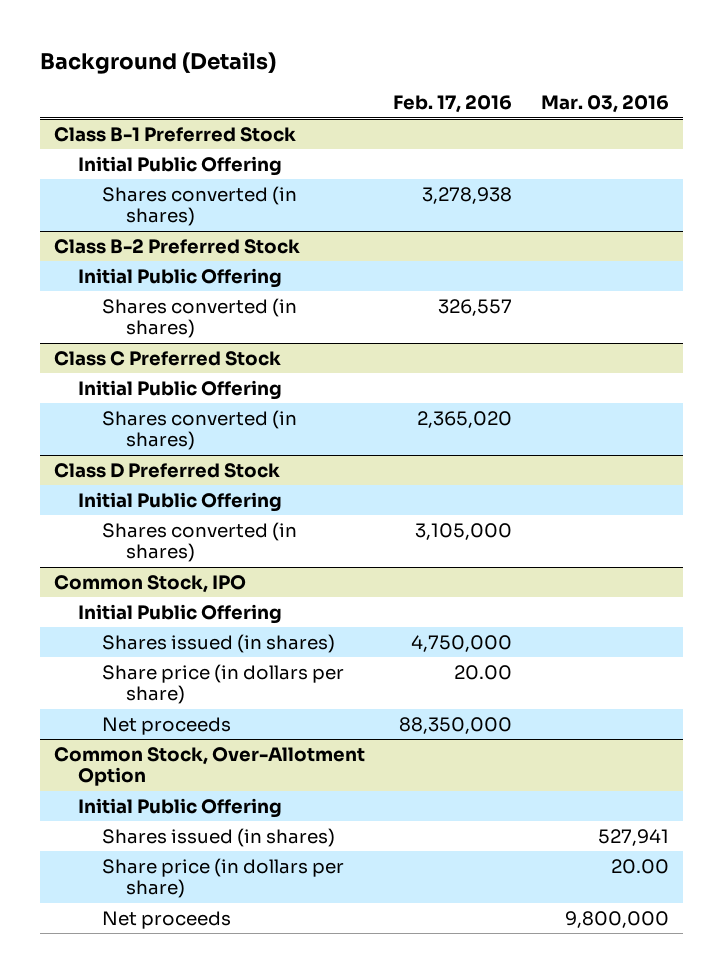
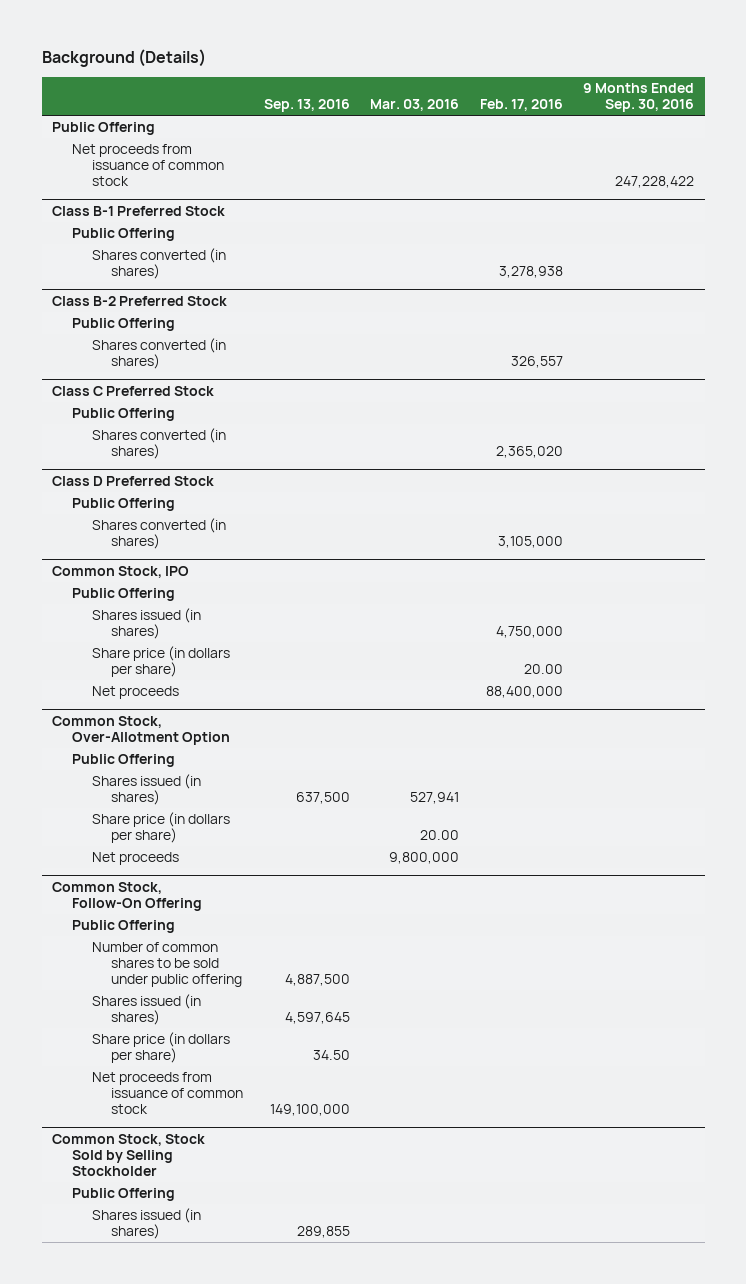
none -> [263,99,350,113] Sep. 13, 2016
none -> [583,83,695,113] 9 Months Ended Sep. 30, 2016
none -> [51,122,155,136] Public Offering
none -> [71,144,224,187] Net proceeds from issuance of common stock
[78,155,283,176] Initial Public Offering -> [71,228,175,242] Public Offering
[78,267,283,288] Initial Public Offering -> [71,318,175,332] Public Offering
[78,379,283,400] Initial Public Offering -> [71,408,175,422] Public Offering
[78,491,283,512] Initial Public Offering -> [71,498,175,512] Public Offering
[78,603,283,624] Initial Public Offering -> [71,588,175,602] Public Offering
[399,716,513,734] 88,350,000 -> [485,686,563,699] 88,400,000
[78,797,283,818] Initial Public Offering -> [71,754,175,768] Public Offering
none -> [51,882,202,912] Common Stock, Follow-On Offering
none -> [71,920,175,934] Public Offering
none -> [91,942,243,988] Number of common shares to be sold under public offering
none -> [91,994,201,1026] Shares issued (in shares)
none -> [91,1032,230,1064] Share price (in dollars per share)
none -> [91,1072,244,1115] Net proceeds from issuance of common stock
none -> [51,1134,205,1177] Common Stock, Stock Sold by Selling Stockholder
none -> [71,1188,175,1202] Public Offering
none -> [91,1208,201,1240] Shares issued (in shares)

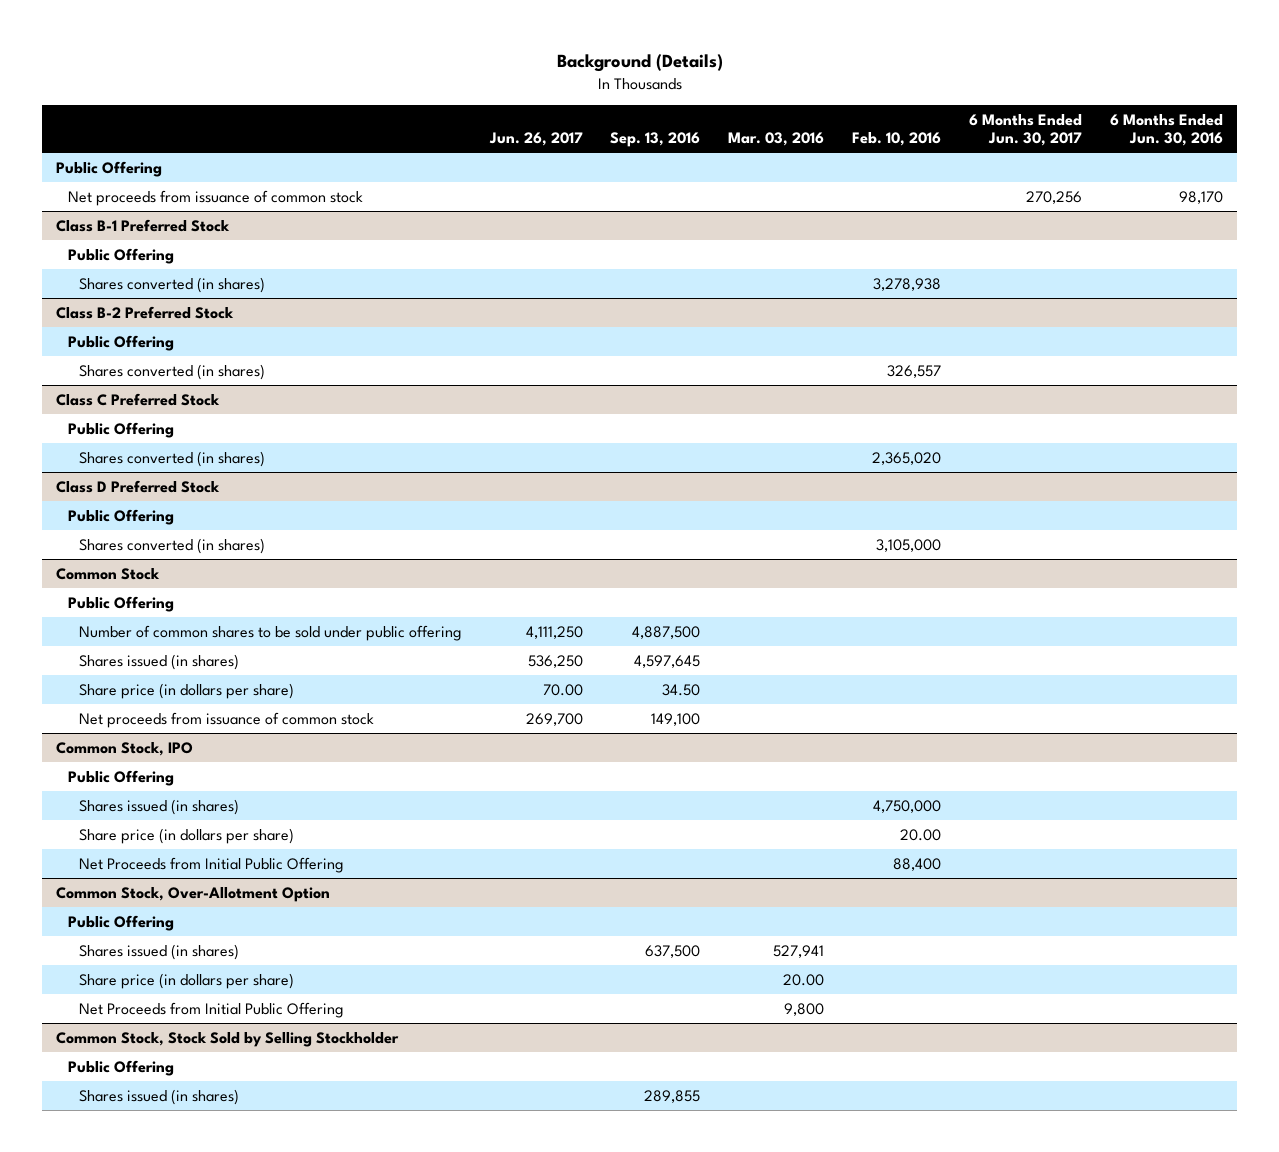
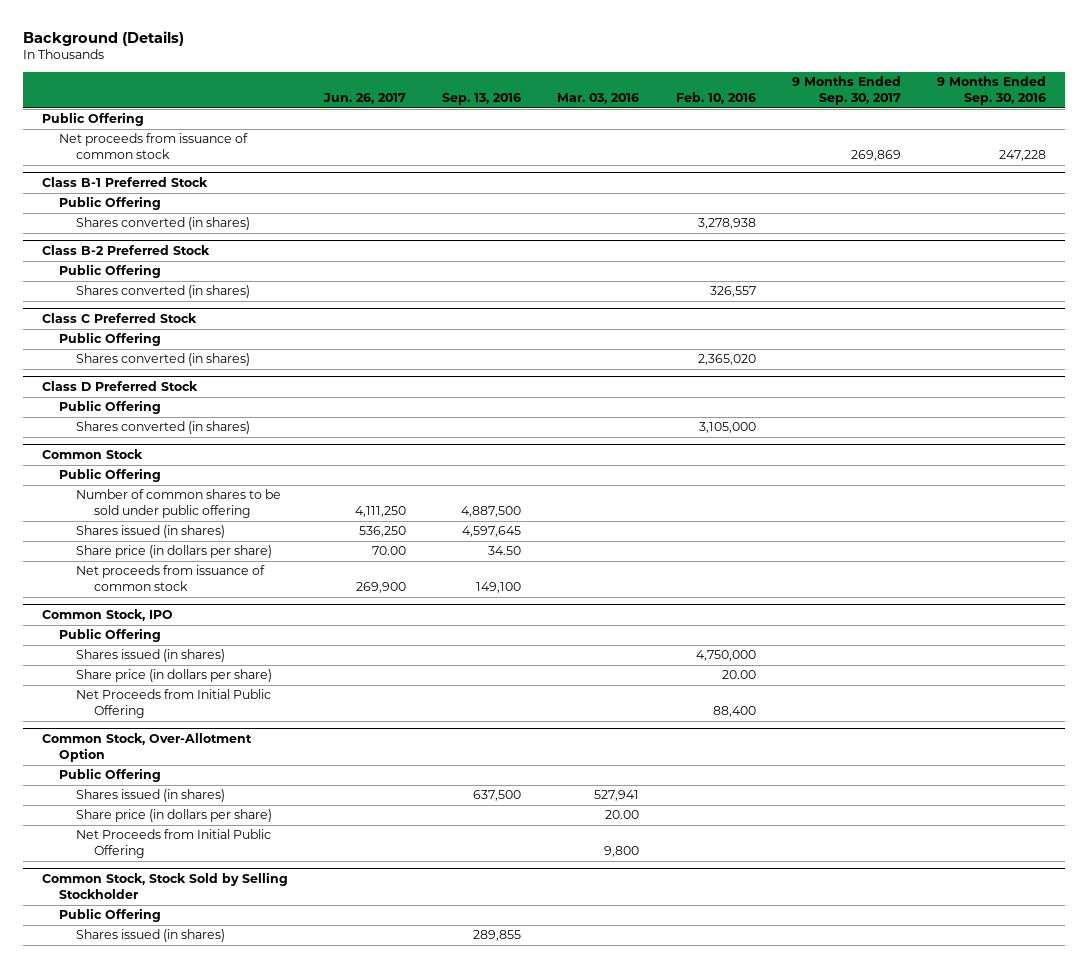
[968,113,1082,146] 6 Months Ended Jun. 30, 2017 -> none
[1109,113,1223,146] 6 Months Ended Jun. 30, 2016 -> none
none -> [792,76,902,106] 9 Months Ended Sep. 30, 2017
none -> [937,76,1047,106] 9 Months Ended Sep. 30, 2016
[525,712,583,726] 269,700 -> [355,582,406,594] 269,900

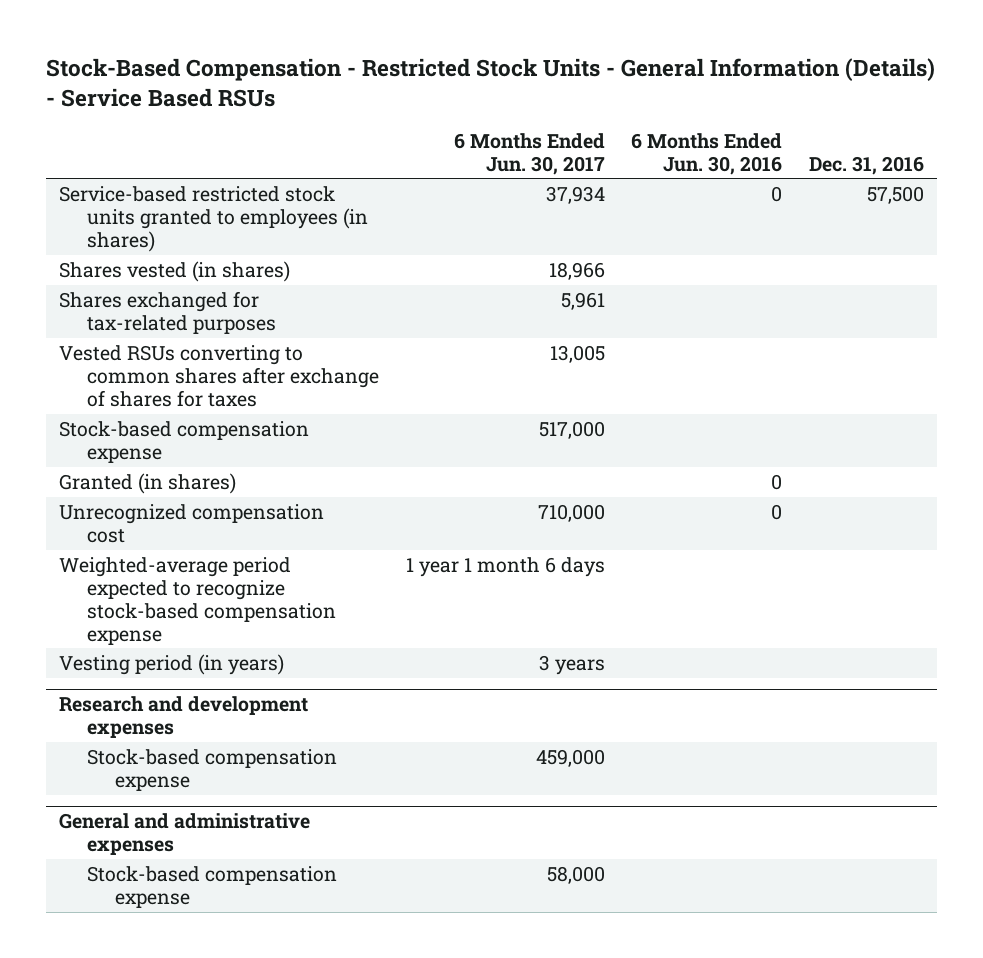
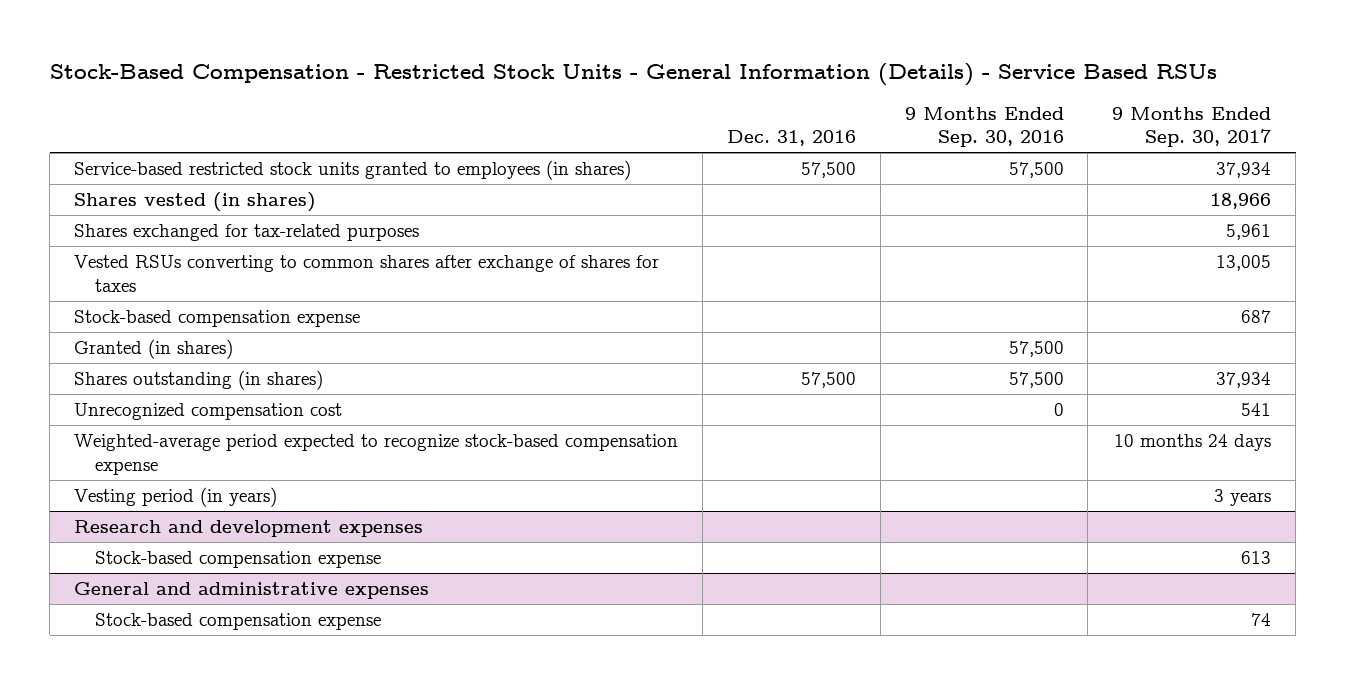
[453,132,605,175] 6 Months Ended Jun. 30, 2017 -> none
[631,132,783,175] 6 Months Ended Jun. 30, 2016 -> none
none -> [904,106,1064,148] 9 Months Ended Sep. 30, 2016
none -> [1112,106,1272,148] 9 Months Ended Sep. 30, 2017
none -> [74,370,324,391] Shares outstanding (in shares)

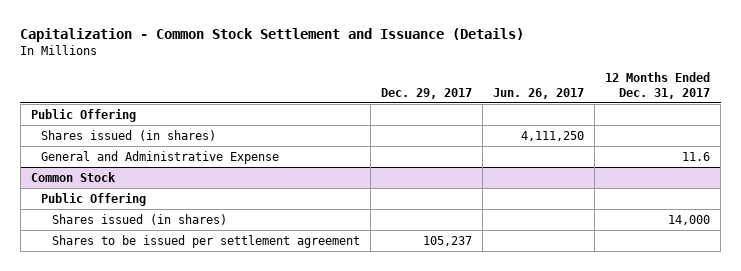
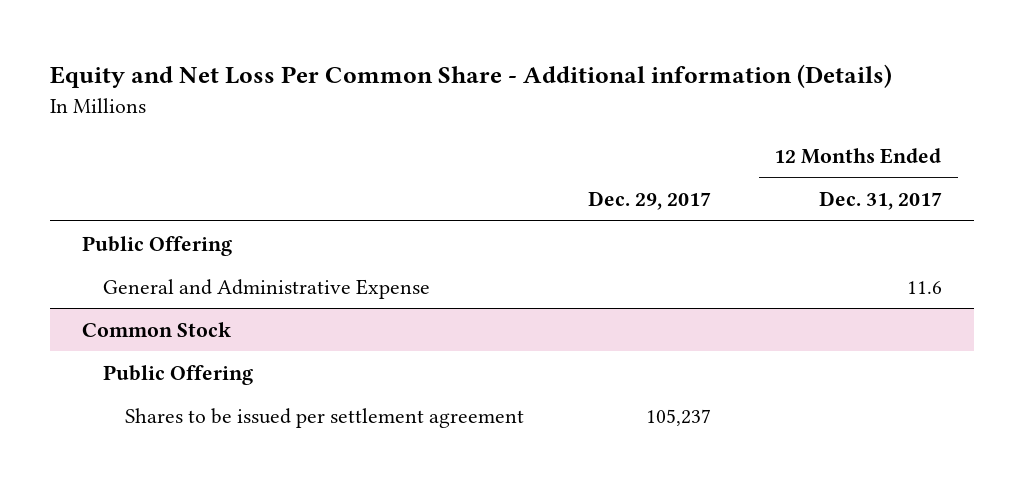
[20,27,525,42] Capitalization - Common Stock Settlement and Issuance (Details) -> [49,64,892,89] Equity and Net Loss Per Common Share - Additional information (Details)
[492,87,584,99] Jun. 26, 2017 -> none
[41,129,217,141] Shares issued (in shares) -> none
[51,213,227,225] Shares issued (in shares) -> none

